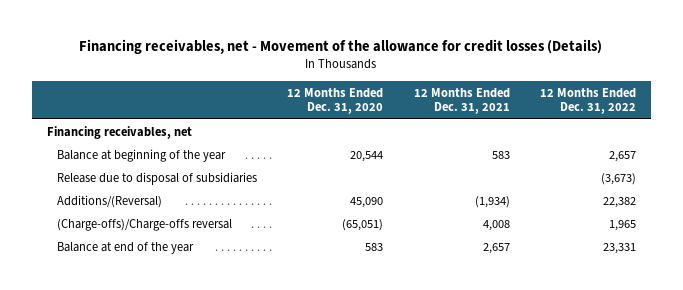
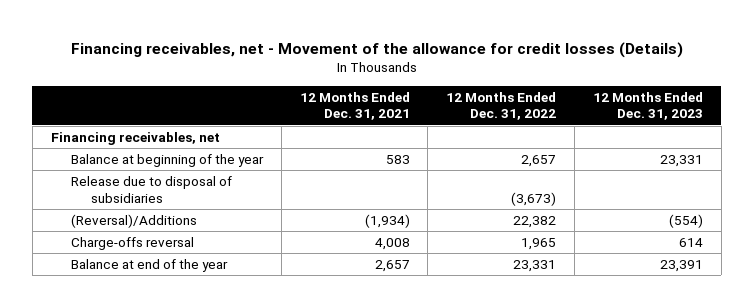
[287,87,384,115] 12 Months Ended Dec. 31, 2020 -> none
none -> [593,91,704,121] 12 Months Ended Dec. 31, 2023
[56,194,162,208] Additions/(Reversal) -> [70,214,197,229] (Reversal)/Additions
[56,218,232,231] (Charge-offs)/Charge-offs reversal -> [70,237,194,251] Charge-offs reversal

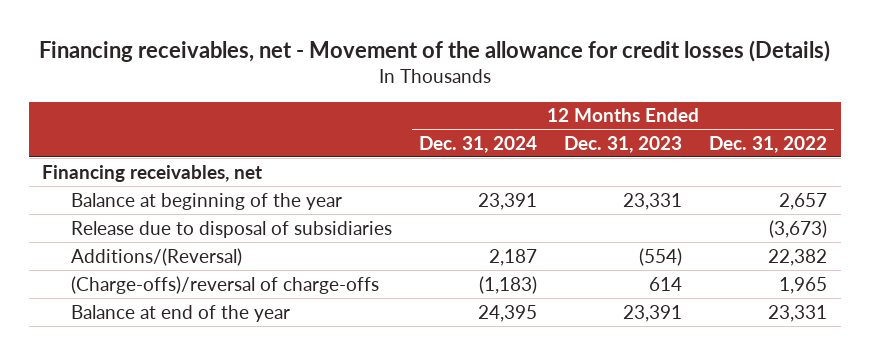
[299,91,410,121] 12 Months Ended Dec. 31, 2021 -> none
none -> [418,135,537,153] Dec. 31, 2024
[70,214,197,229] (Reversal)/Additions -> [70,247,242,266] Additions/(Reversal)
[70,237,194,251] Charge-offs reversal -> [70,275,379,294] (Charge-offs)/reversal of charge-offs

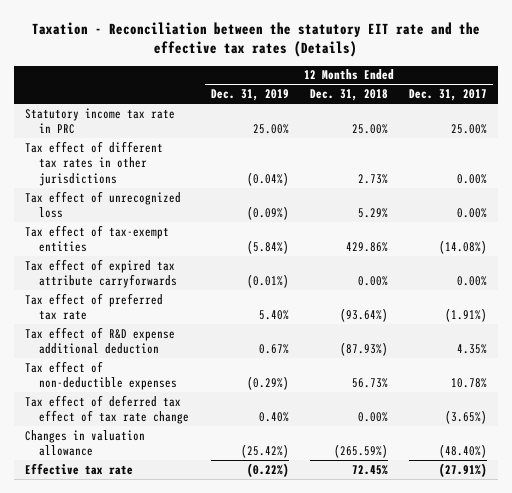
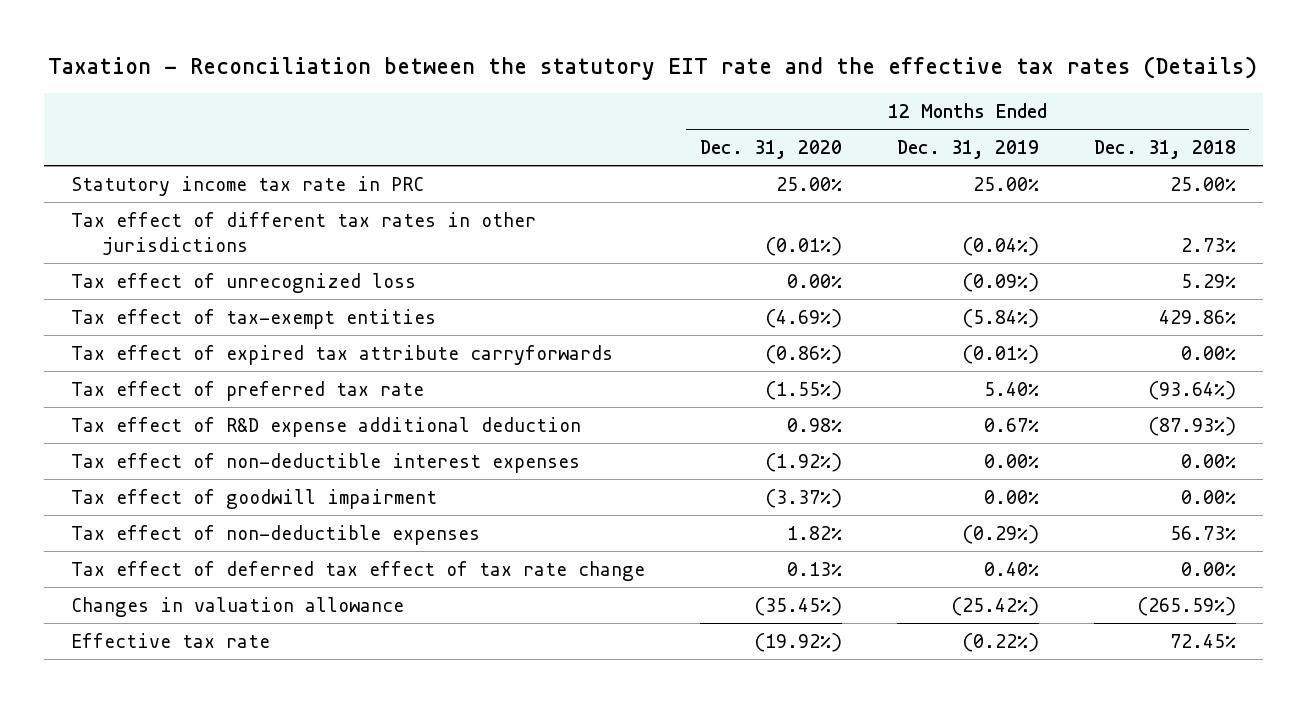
[409,89,488,102] Dec. 31, 2017 -> none
none -> [699,139,842,159] Dec. 31, 2020
none -> [70,452,580,473] Tax effect of non-deductible interest expenses
none -> [70,488,437,509] Tax effect of goodwill impairment

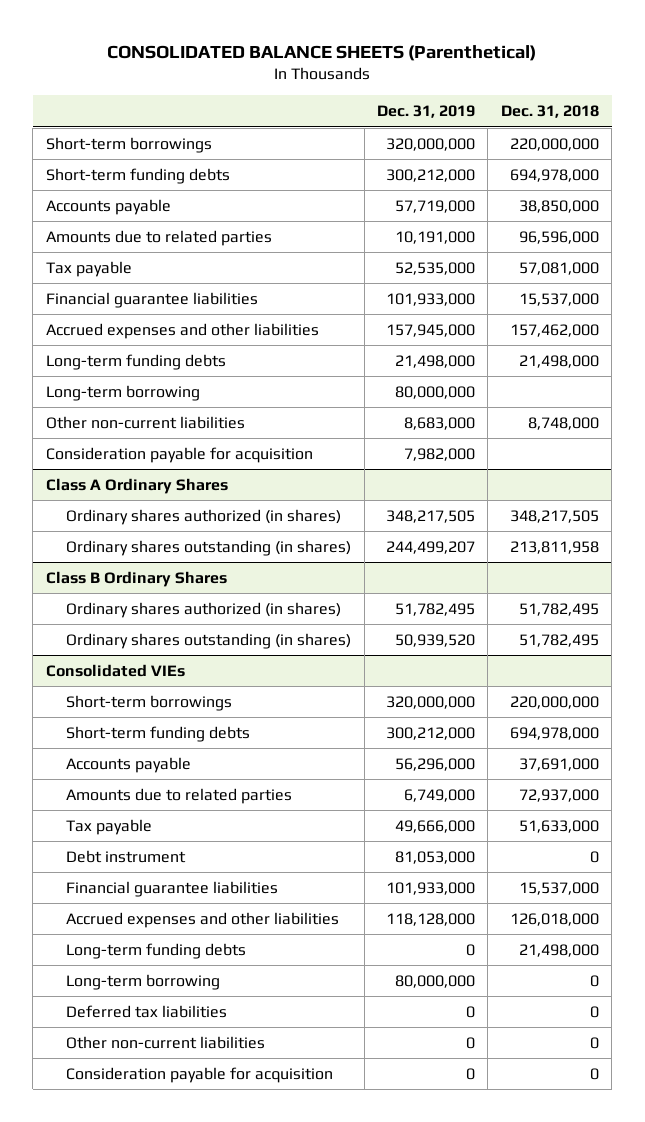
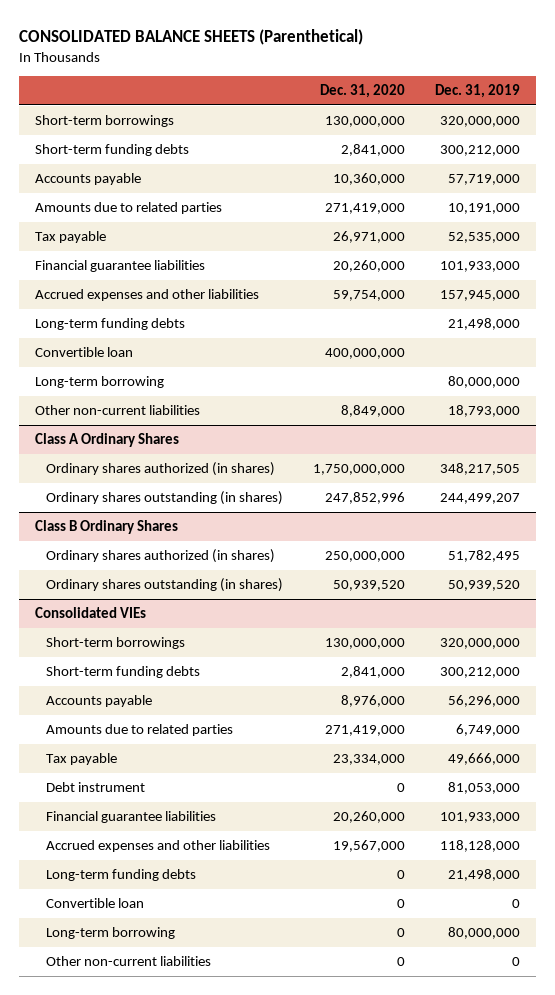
[500,105,599,119] Dec. 31, 2018 -> none
none -> [320,84,406,99] Dec. 31, 2020
none -> [34,347,133,358] Convertible loan
[45,446,313,463] Consideration payable for acquisition -> none
[404,416,476,430] 8,683,000 -> [448,405,521,418] 18,793,000
[466,943,476,956] 0 -> [448,869,521,882] 21,498,000
none -> [46,898,145,909] Convertible loan
[66,1004,228,1018] Deferred tax liabilities -> none
[66,1066,334,1083] Consideration payable for acquisition -> none

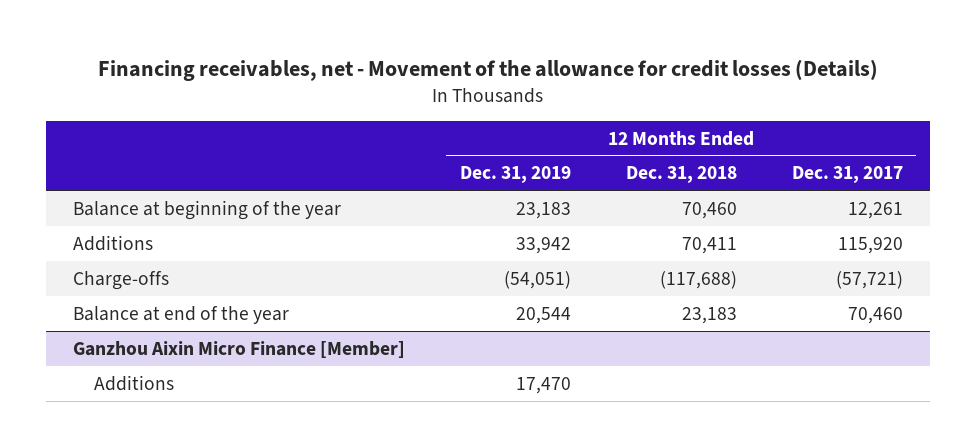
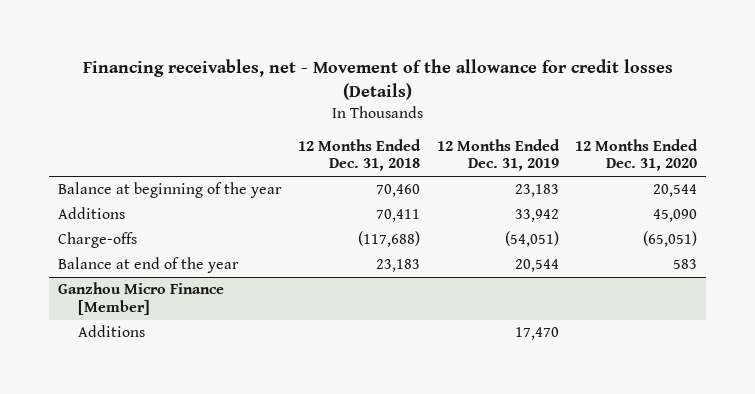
[791,166,903,184] Dec. 31, 2017 -> none
none -> [575,138,699,172] 12 Months Ended Dec. 31, 2020
[73,340,406,358] Ganzhou Aixin Micro Finance [Member] -> [57,282,224,316] Ganzhou Micro Finance [Member]

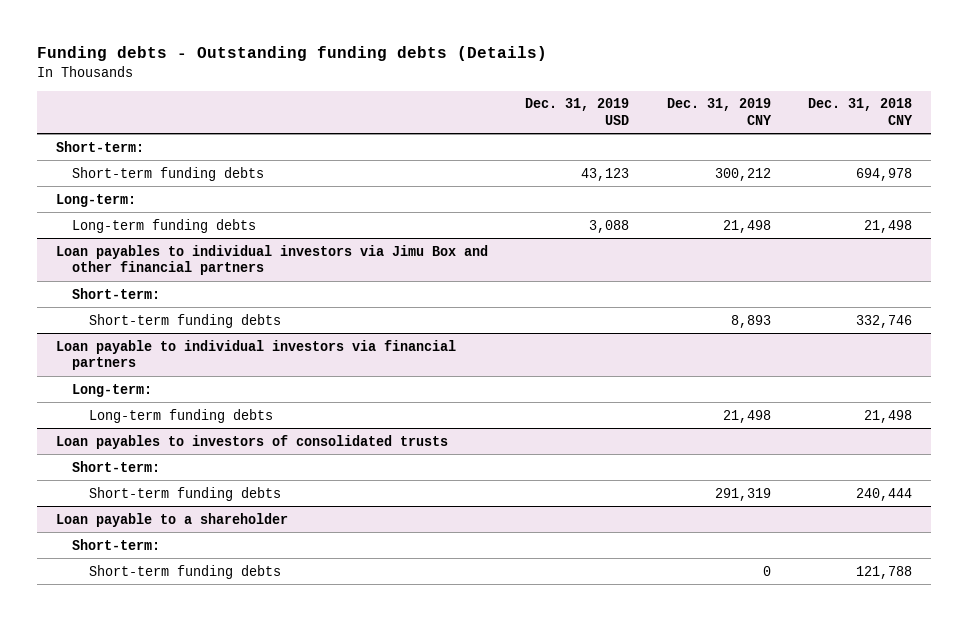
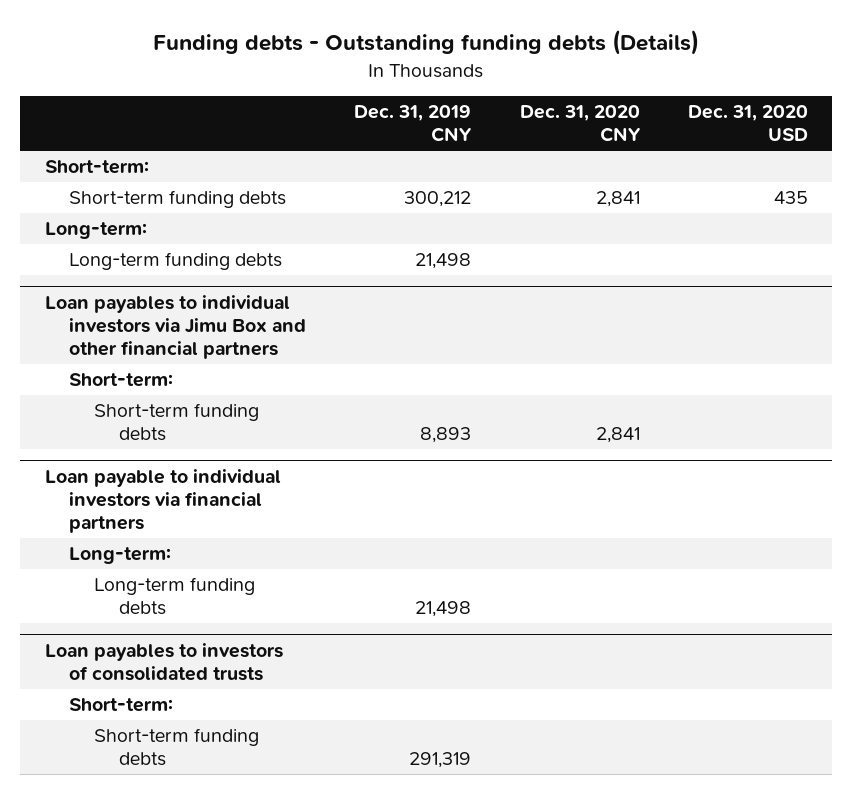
[525,98,630,125] Dec. 31, 2019 USD -> none
[808,98,914,125] Dec. 31, 2018 CNY -> none
none -> [519,105,641,143] Dec. 31, 2020 CNY
none -> [687,105,808,142] Dec. 31, 2020 USD
[55,512,288,527] Loan payable to a shareholder -> none
[72,538,161,550] Short-term: -> none
[88,564,281,579] Short-term funding debts -> none

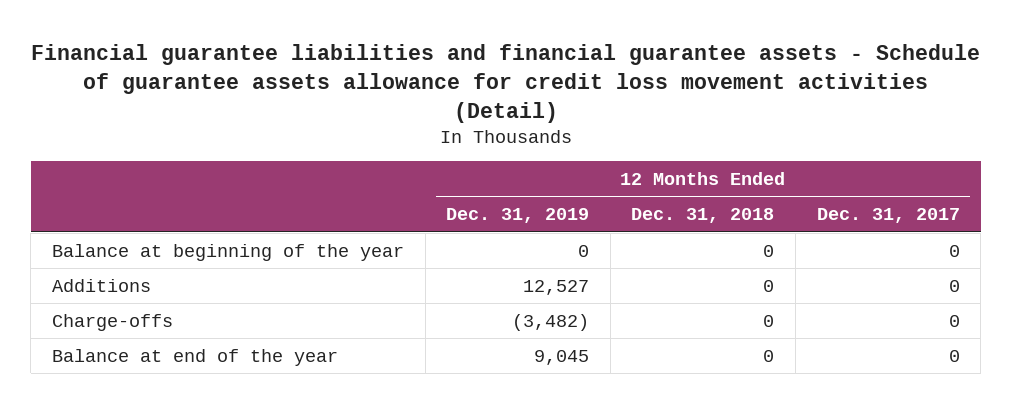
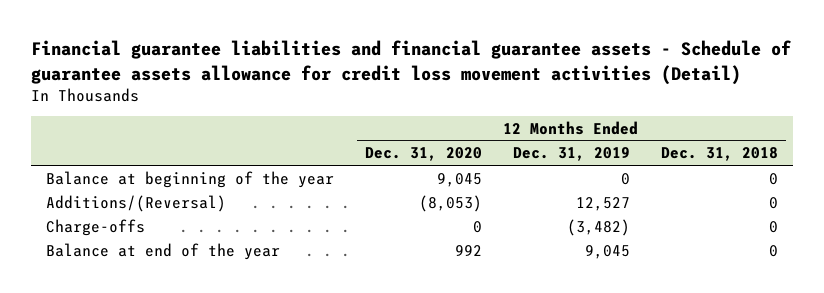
[816,208,960,224] Dec. 31, 2017 -> none
none -> [365,147,483,162] Dec. 31, 2020
[52,278,152,292] Additions -> [46,194,227,212] Additions/(Reversal)

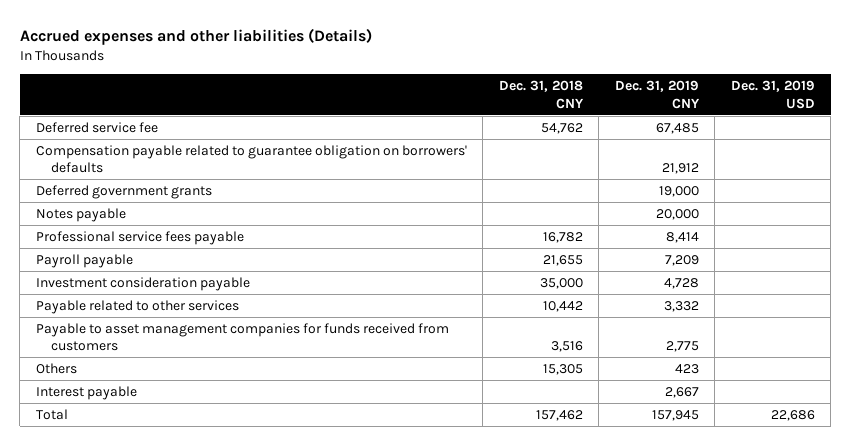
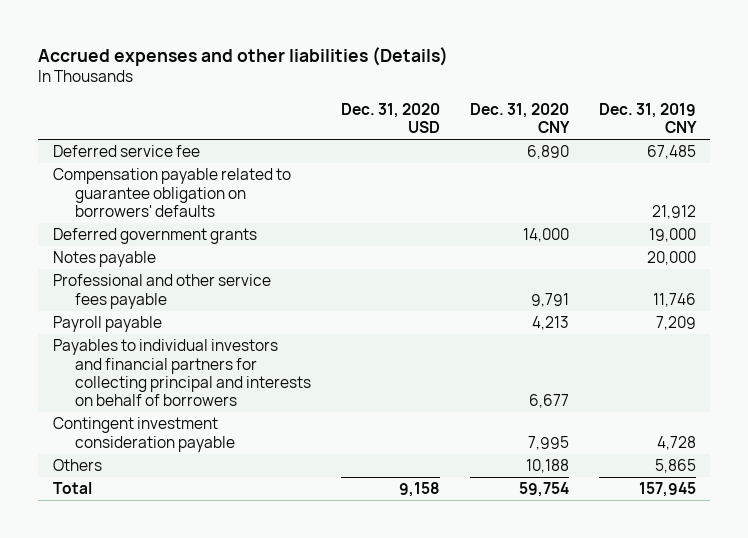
[498,80,584,109] Dec. 31, 2018 CNY -> none
[730,80,815,109] Dec. 31, 2019 USD -> none
none -> [341,102,441,134] Dec. 31, 2020 USD
none -> [469,102,570,134] Dec. 31, 2020 CNY
[35,231,244,246] Professional service fees payable -> [52,274,271,309] Professional and other service fees payable
[665,232,699,244] 8,414 -> [652,292,696,307] 11,746
[35,300,239,315] Payable related to other services -> none
[35,323,449,352] Payable to asset management companies for funds received from customers -> none
[35,386,137,401] Interest payable -> none
none -> [52,339,312,407] Payables to individual investors and financial partners for collecting principal and interests on behalf of borrowers
[35,277,250,292] Investment consideration payable -> [52,417,236,452] Contingent investment consideration payable
[674,364,699,375] 423 -> [654,459,696,474] 5,865

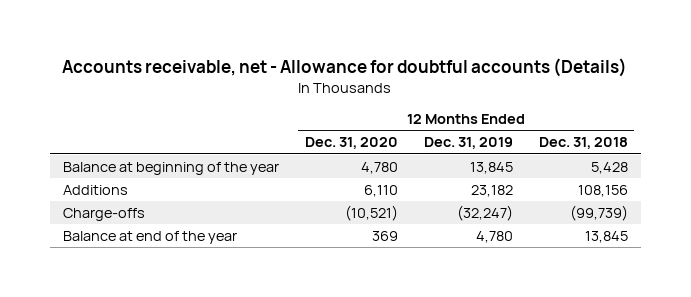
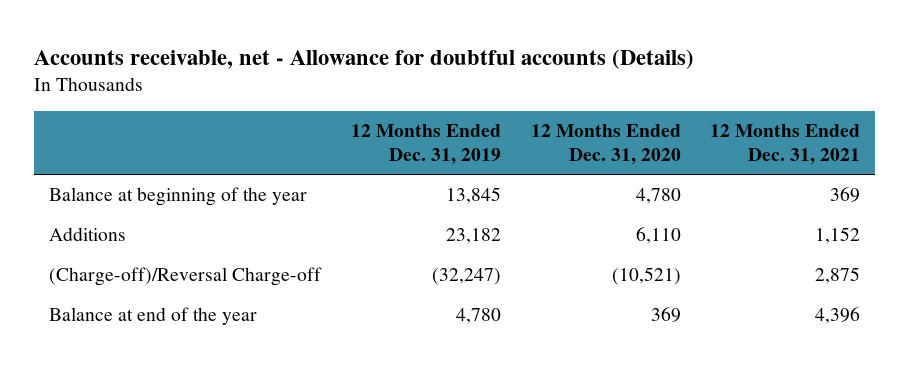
[538,137,628,150] Dec. 31, 2018 -> none
none -> [710,123,861,166] 12 Months Ended Dec. 31, 2021
[63,207,146,221] Charge-offs -> [49,267,323,287] (Charge-off)/Reversal Charge-off

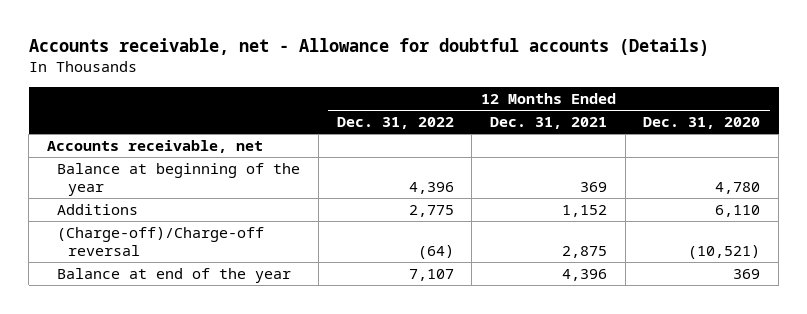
[350,123,501,166] 12 Months Ended Dec. 31, 2019 -> none
none -> [336,117,454,130] Dec. 31, 2022
none -> [46,140,263,154] Accounts receivable, net
[49,267,323,287] (Charge-off)/Reversal Charge-off -> [57,227,265,256] (Charge-off)/Charge-off reversal

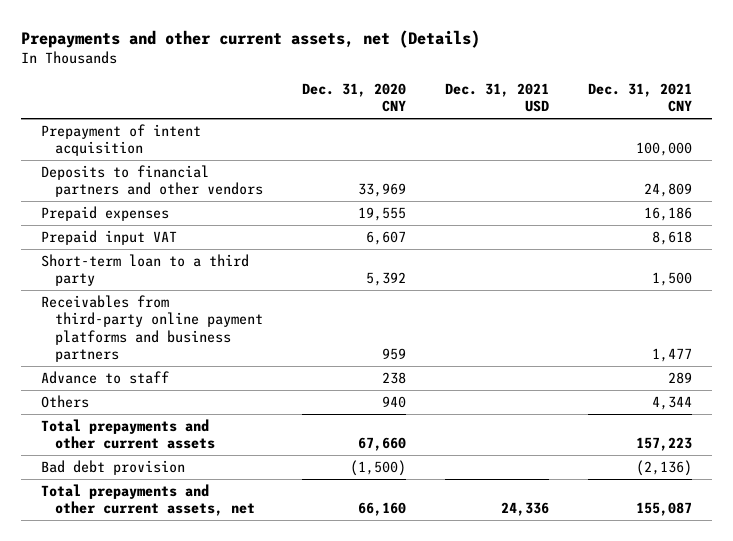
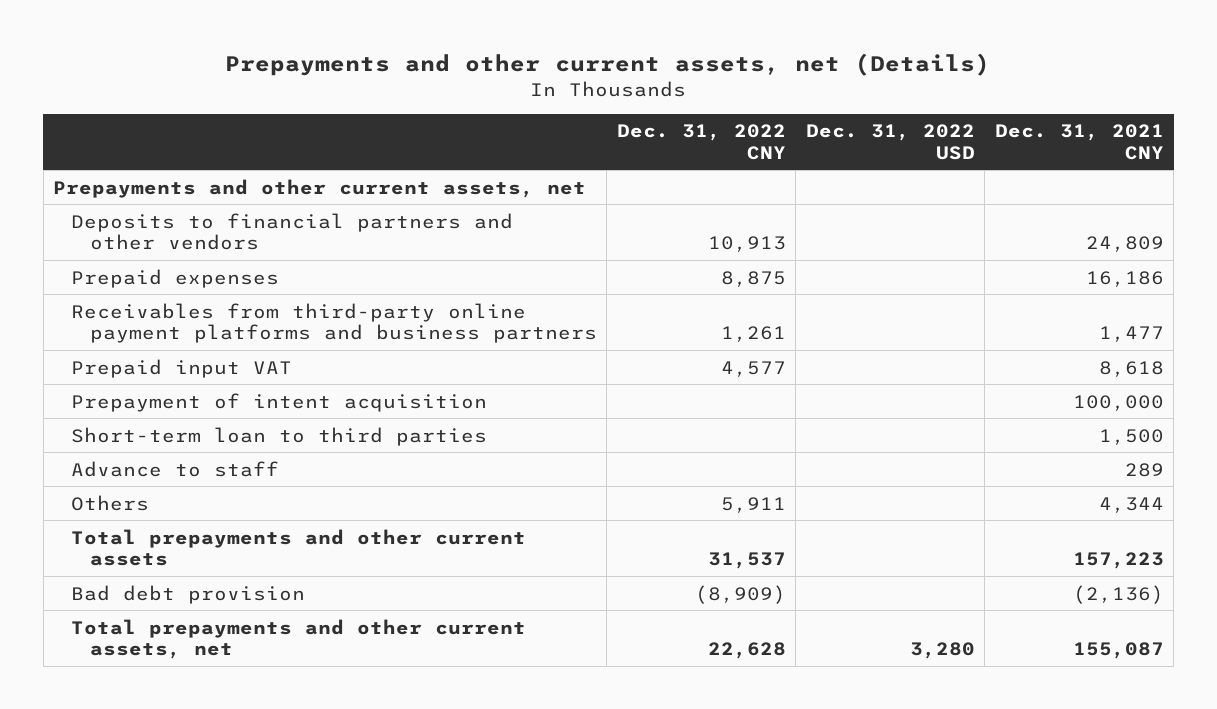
[302,82,407,113] Dec. 31, 2020 CNY -> none
[445,82,550,113] Dec. 31, 2021 USD -> none
none -> [616,124,786,160] Dec. 31, 2022 CNY
none -> [805,124,975,160] Dec. 31, 2022 USD
none -> [53,178,587,198] Prepayments and other current assets, net
[40,253,249,287] Short-term loan to a third party -> none
[40,229,177,245] Prepaid input VAT -> [71,358,293,378] Prepaid input VAT
[40,123,201,157] Prepayment of intent acquisition -> [71,392,488,412] Prepayment of intent acquisition
none -> [71,426,488,446] Short-term loan to third parties

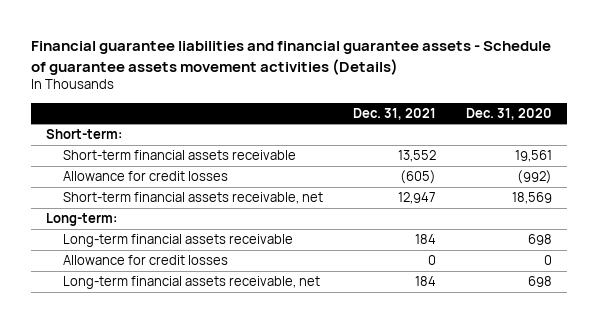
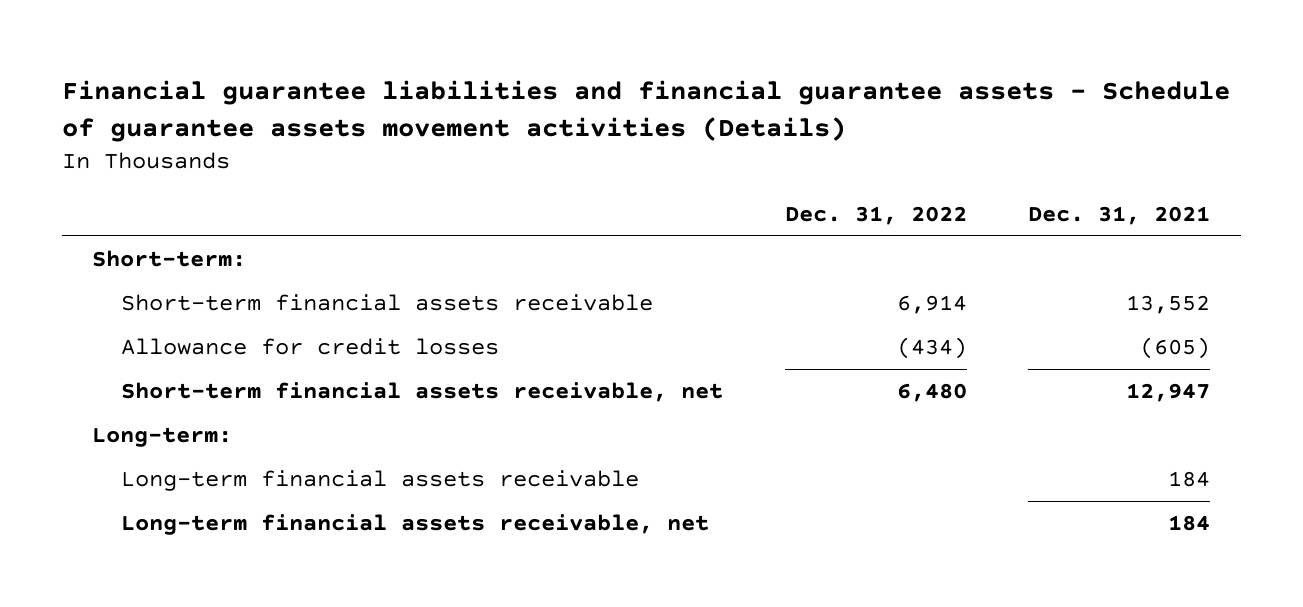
[465,107,552,120] Dec. 31, 2020 -> none
none -> [784,205,967,225] Dec. 31, 2022
[63,255,229,266] Allowance for credit losses -> none

